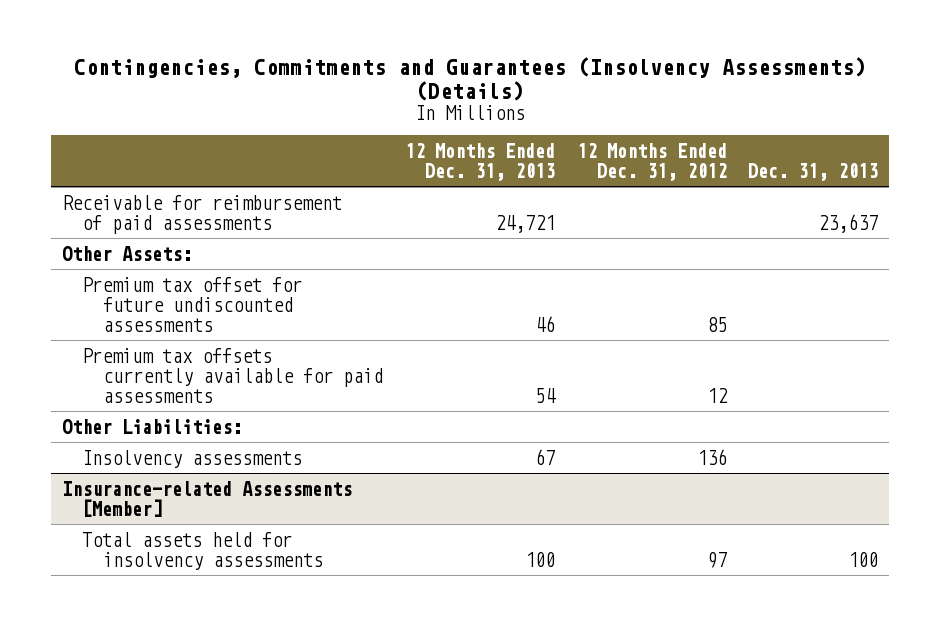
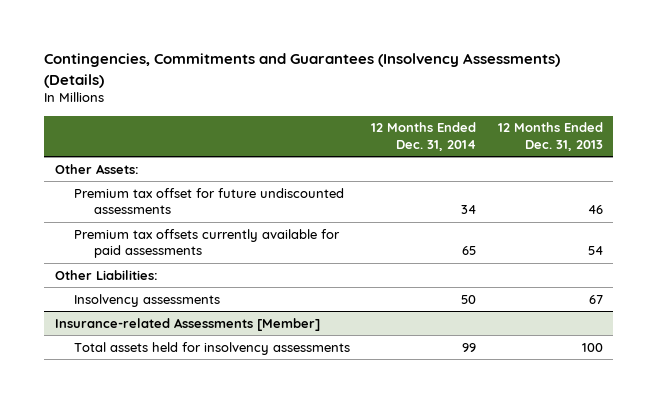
[576,142,727,181] 12 Months Ended Dec. 31, 2012 -> none
[748,162,879,181] Dec. 31, 2013 -> none
none -> [371,122,477,152] 12 Months Ended Dec. 31, 2014
[61,194,342,234] Receivable for reimbursement of paid assessments -> none

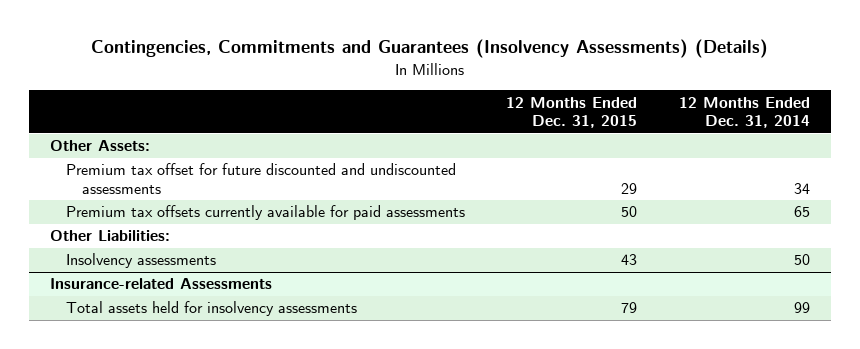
[497,122,603,152] 12 Months Ended Dec. 31, 2013 -> none
none -> [506,96,638,129] 12 Months Ended Dec. 31, 2015
[74,187,345,215] Premium tax offset for future undiscounted assessments -> [65,163,456,194] Premium tax offset for future discounted and undiscounted assessments
[54,317,320,331] Insurance-related Assessments [Member] -> [49,278,272,290] Insurance-related Assessments

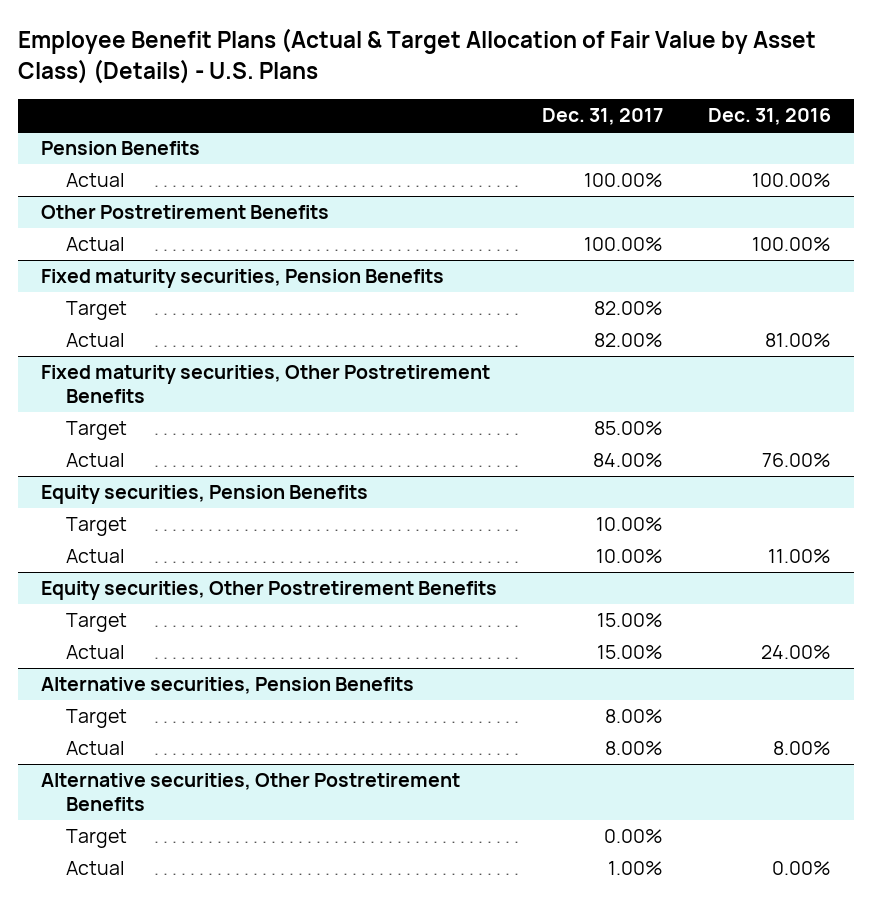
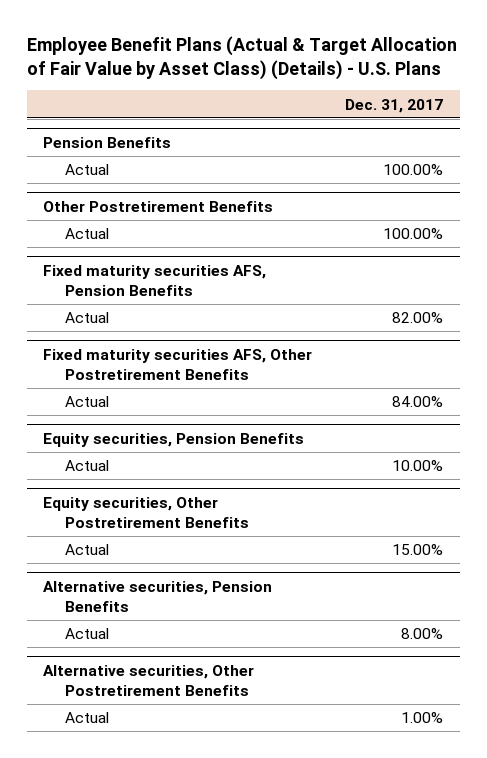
[708,108,832,126] Dec. 31, 2016 -> none
[65,301,127,321] Target -> none
[40,269,444,289] Fixed maturity securities, Pension Benefits -> [43,264,267,296] Fixed maturity securities AFS, Pension Benefits
[65,421,127,441] Target -> none
[40,365,490,403] Fixed maturity securities, Other Postretirement Benefits -> [43,348,313,380] Fixed maturity securities AFS, Other Postretirement Benefits
[65,517,127,537] Target -> none
[65,613,127,633] Target -> none
[65,709,127,729] Target -> none
[65,829,127,849] Target -> none

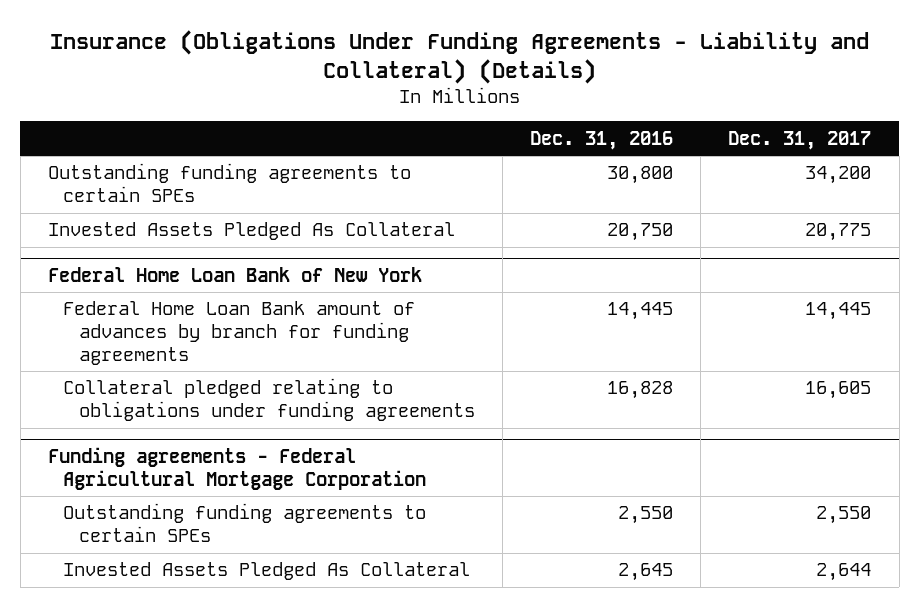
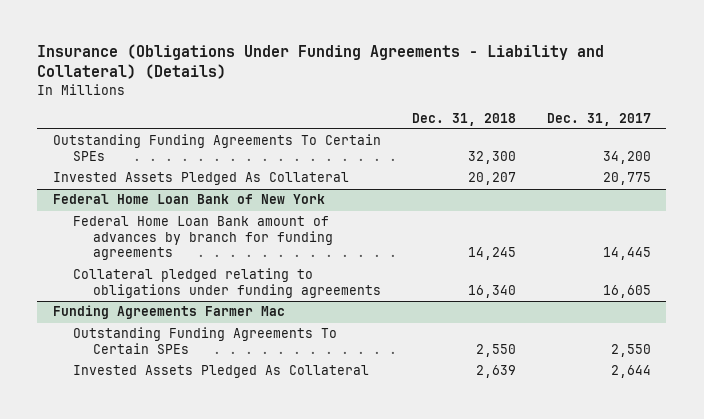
[530,130,674,150] Dec. 31, 2016 -> none
none -> [412,112,517,126] Dec. 31, 2018
[47,163,411,203] Outstanding funding agreements to certain SPEs -> [52,134,381,161] Outstanding Funding Agreements To Certain SPEs
[47,446,427,490] Funding agreements - Federal Agricultural Mortgage Corporation -> none
none -> [52,305,285,320] Funding Agreements Farmer Mac
[63,503,427,543] Outstanding funding agreements to certain SPEs -> [72,327,337,354] Outstanding Funding Agreements To Certain SPEs

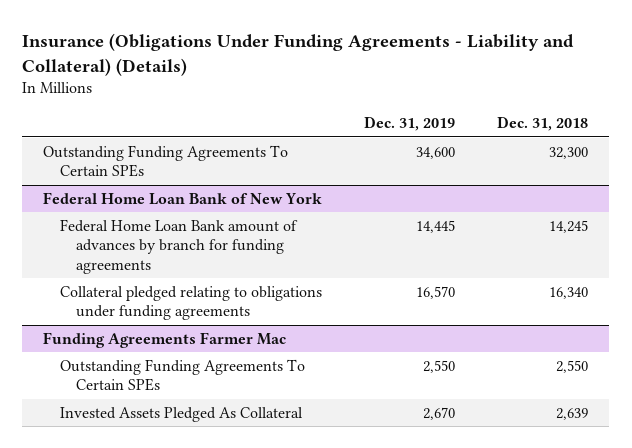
[546,112,651,126] Dec. 31, 2017 -> none
none -> [364,116,456,132] Dec. 31, 2019
[52,172,349,186] Invested Assets Pledged As Collateral -> none

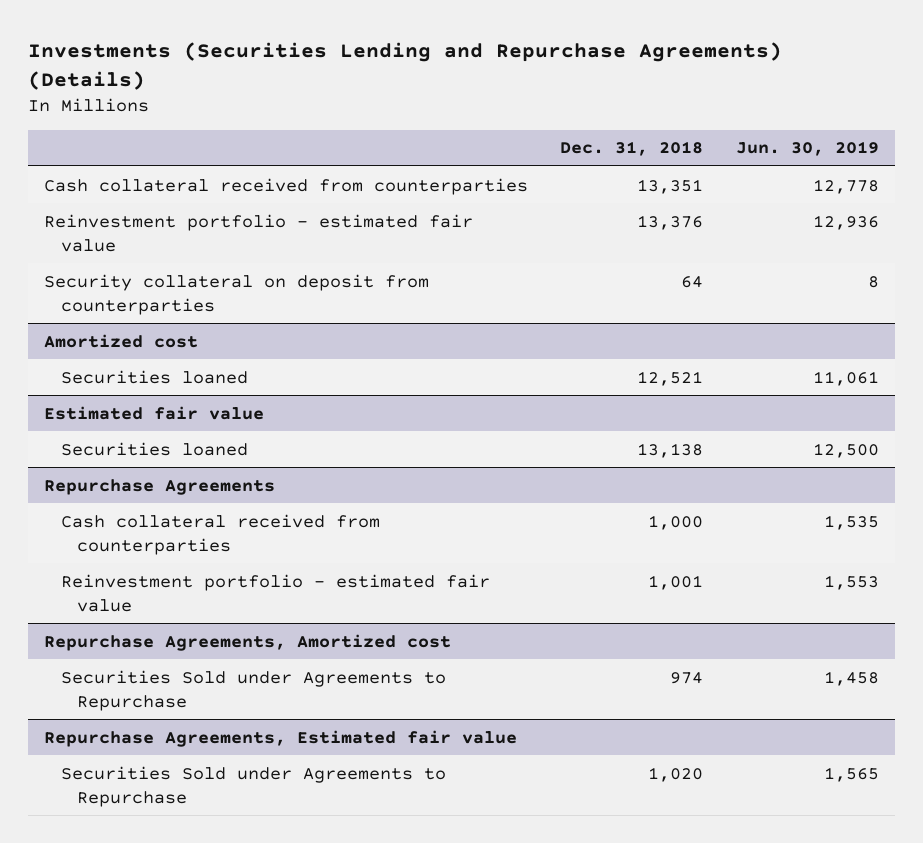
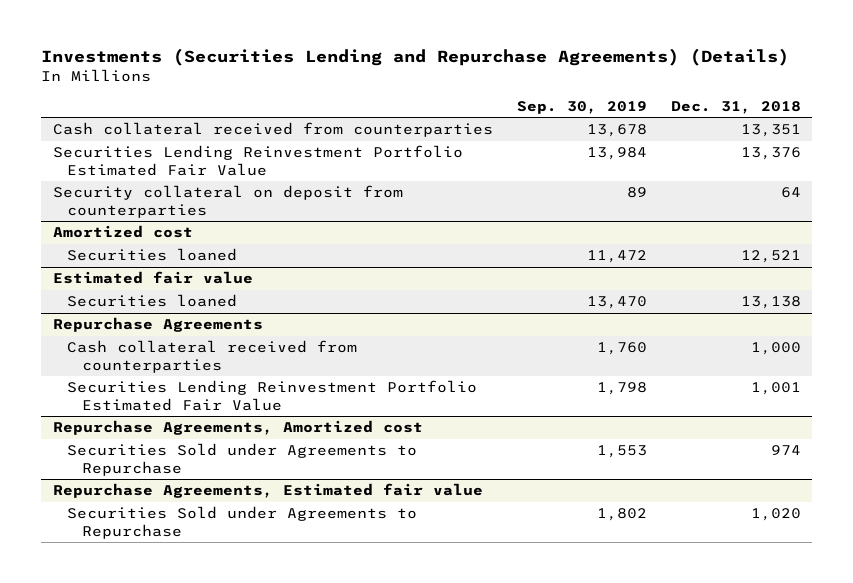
[735,141,879,157] Jun. 30, 2019 -> none
none -> [516,100,647,114] Sep. 30, 2019
[43,213,473,252] Reinvestment portfolio - estimated fair value -> [52,145,463,176] Securities Lending Reinvestment Portfolio Estimated Fair Value
[60,573,490,612] Reinvestment portfolio - estimated fair value -> [67,380,478,411] Securities Lending Reinvestment Portfolio Estimated Fair Value

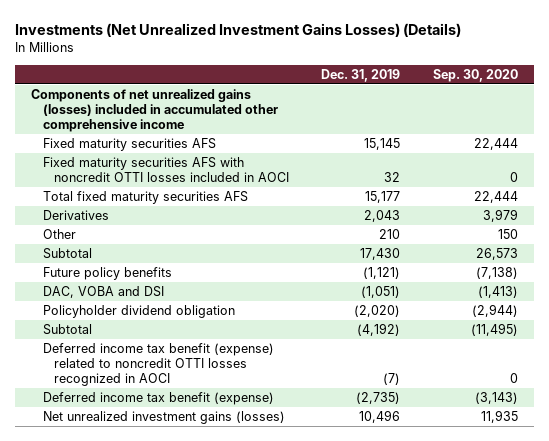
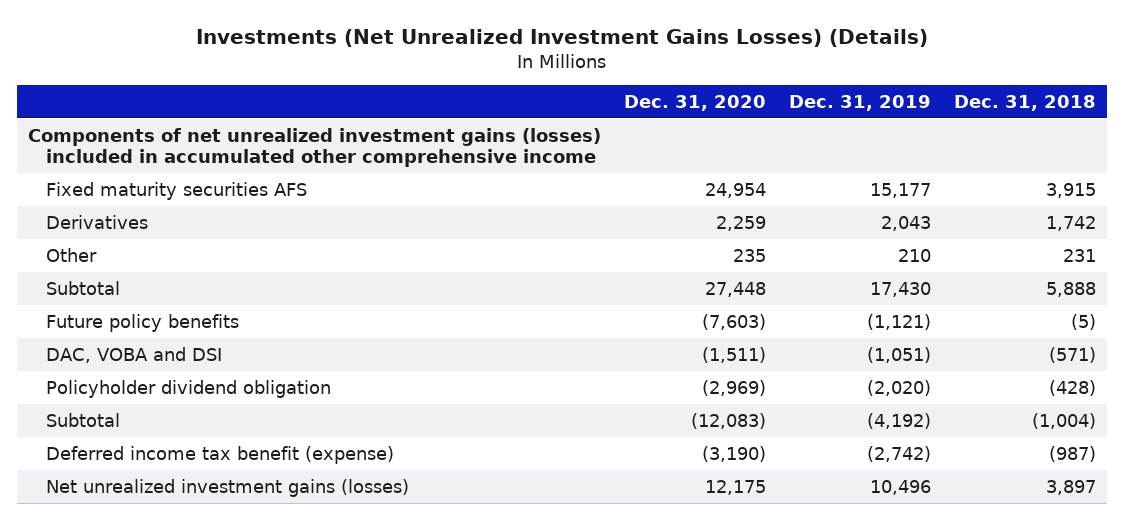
[432,68,518,82] Sep. 30, 2020 -> none
none -> [624,95,767,112] Dec. 31, 2020
none -> [953,95,1096,112] Dec. 31, 2018
[42,157,290,183] Fixed maturity securities AFS with noncredit OTTI losses included in AOCI -> none
[42,191,248,205] Total fixed maturity securities AFS -> none
[31,89,278,133] Components of net unrealized gains (losses) included in accumulated other comprehensive income -> [28,127,602,167] Components of net unrealized investment gains (losses) included in accumulated other comprehensive income
[364,138,401,151] 15,145 -> [869,182,931,198] 15,177
[42,343,274,387] Deferred income tax benefit (expense) related to noncredit OTTI losses recognized in AOCI -> none
[356,392,401,405] (2,735) -> [866,445,931,462] (2,742)

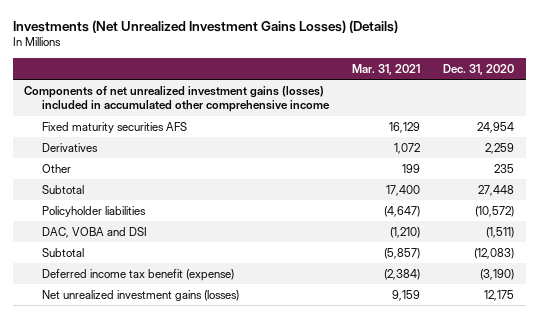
[788,95,931,112] Dec. 31, 2019 -> none
[953,95,1096,112] Dec. 31, 2018 -> none
none -> [351,63,420,75] Mar. 31, 2021
[46,313,240,332] Future policy benefits -> none
none -> [41,205,146,217] Policyholder liabilities
[46,379,332,398] Policyholder dividend obligation -> none

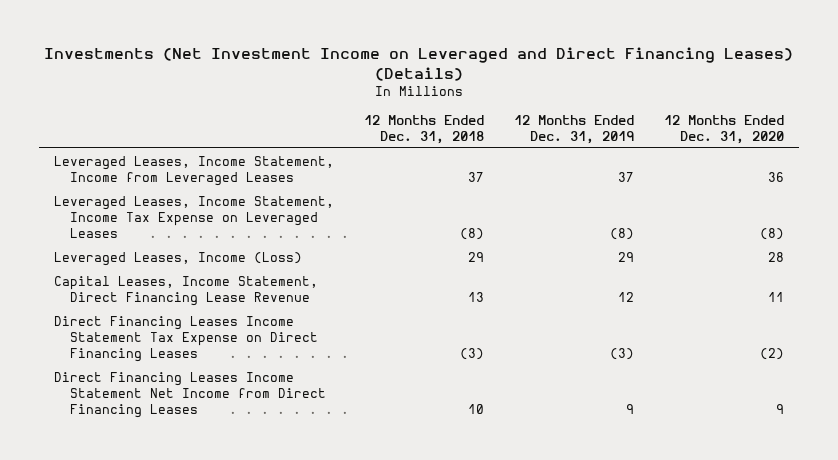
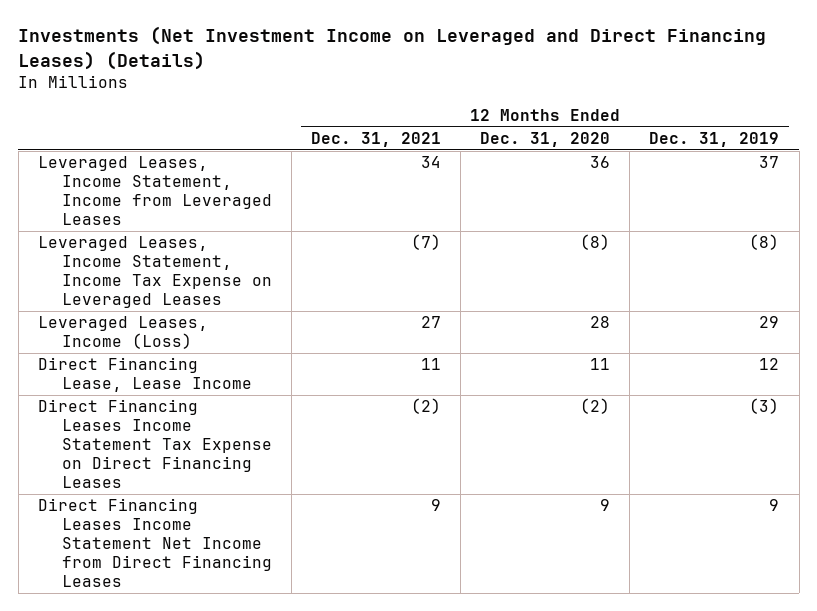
[364,114,485,144] 12 Months Ended Dec. 31, 2018 -> none
none -> [310,131,441,147] Dec. 31, 2021
[54,275,319,306] Capital Leases, Income Statement, Direct Financing Lease Revenue -> [37,357,252,393] Direct Financing Lease, Lease Income

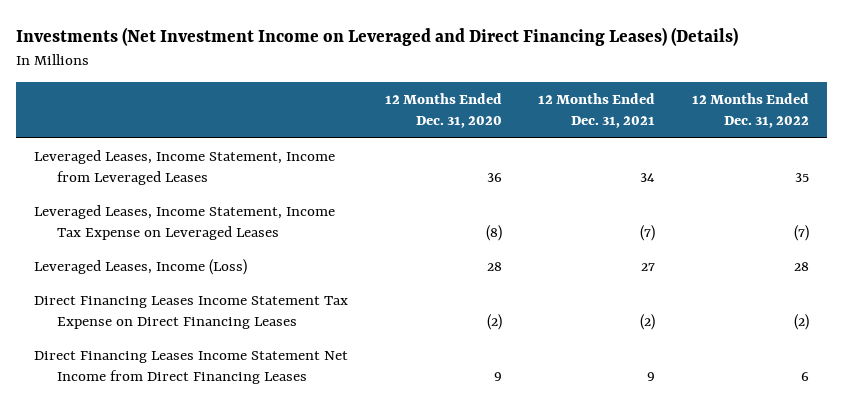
[649,131,780,147] Dec. 31, 2019 -> none
none -> [691,92,809,129] 12 Months Ended Dec. 31, 2022
[37,357,252,393] Direct Financing Lease, Lease Income -> none

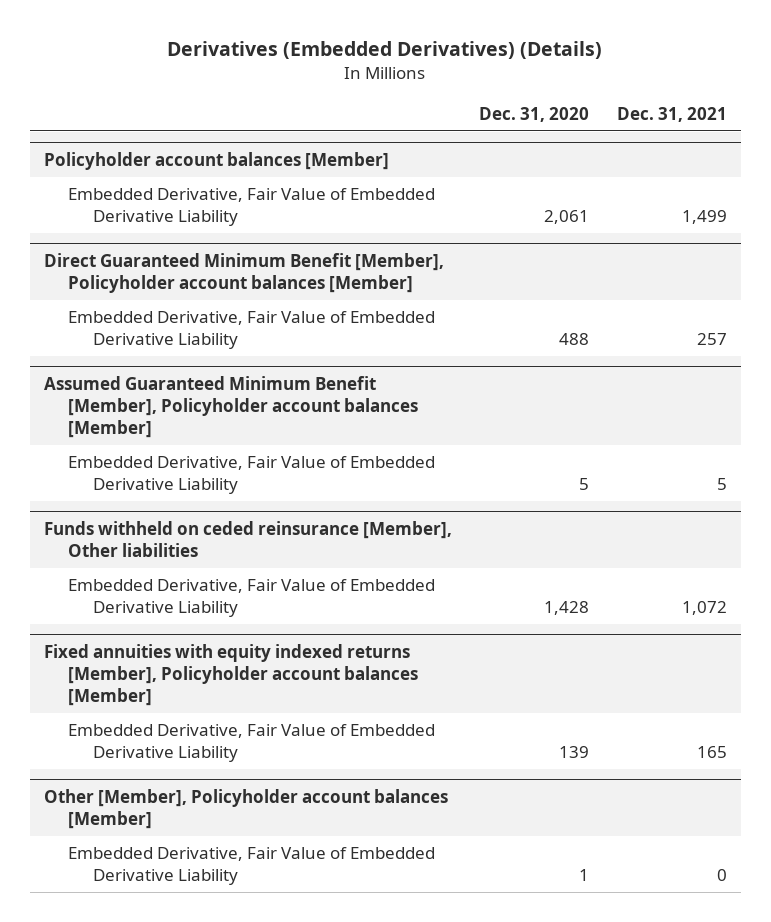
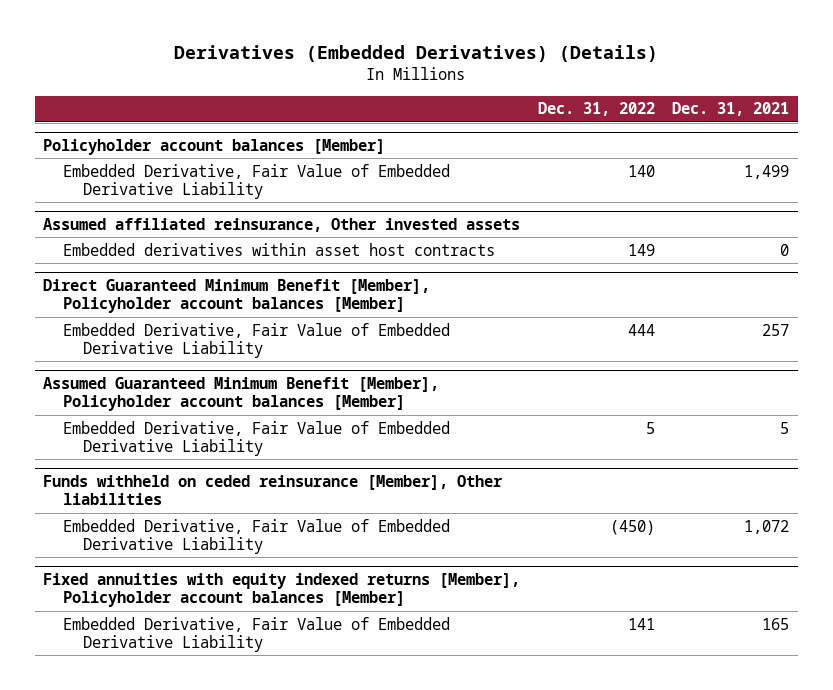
[479,106,590,122] Dec. 31, 2020 -> none
none -> [537,102,655,117] Dec. 31, 2022
none -> [43,217,521,232] Assumed affiliated reinsurance, Other invested assets
none -> [63,242,496,256] Embedded derivatives within asset host contracts
[43,789,448,830] Other [Member], Policyholder account balances [Member] -> none
[68,847,436,886] Embedded Derivative, Fair Value of Embedded Derivative Liability -> none

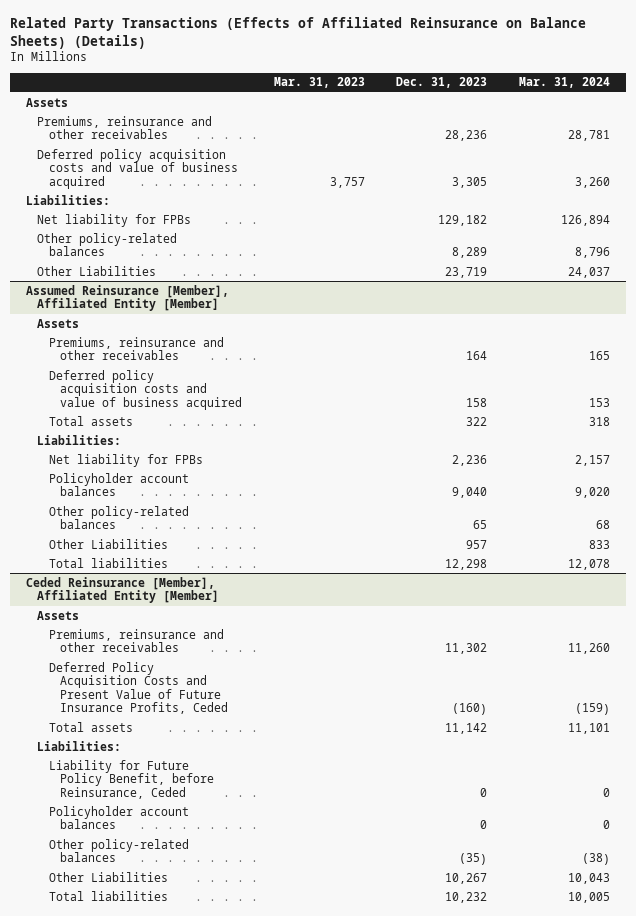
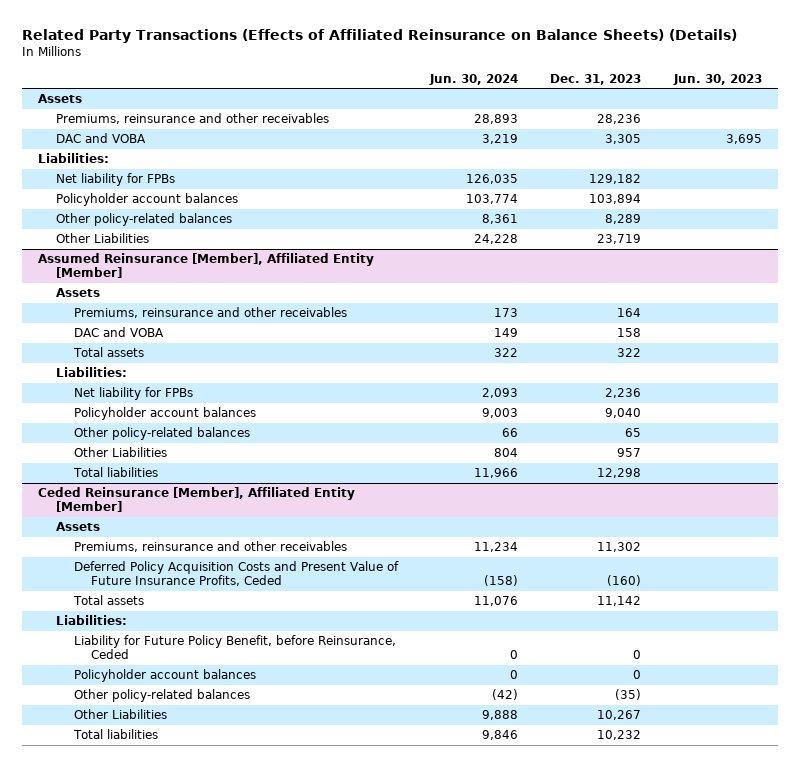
[273,77,365,89] Mar. 31, 2023 -> none
[518,77,610,89] Mar. 31, 2024 -> none
none -> [428,73,518,85] Jun. 30, 2024
none -> [672,73,762,85] Jun. 30, 2023
[37,148,238,189] Deferred policy acquisition costs and value of business acquired -> [55,133,146,144] DAC and VOBA
none -> [55,193,238,207] Policyholder account balances
[48,369,242,410] Deferred policy acquisition costs and value of business acquired -> [73,327,164,338] DAC and VOBA

